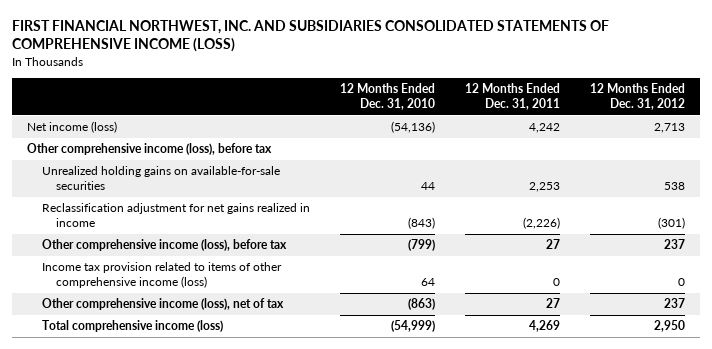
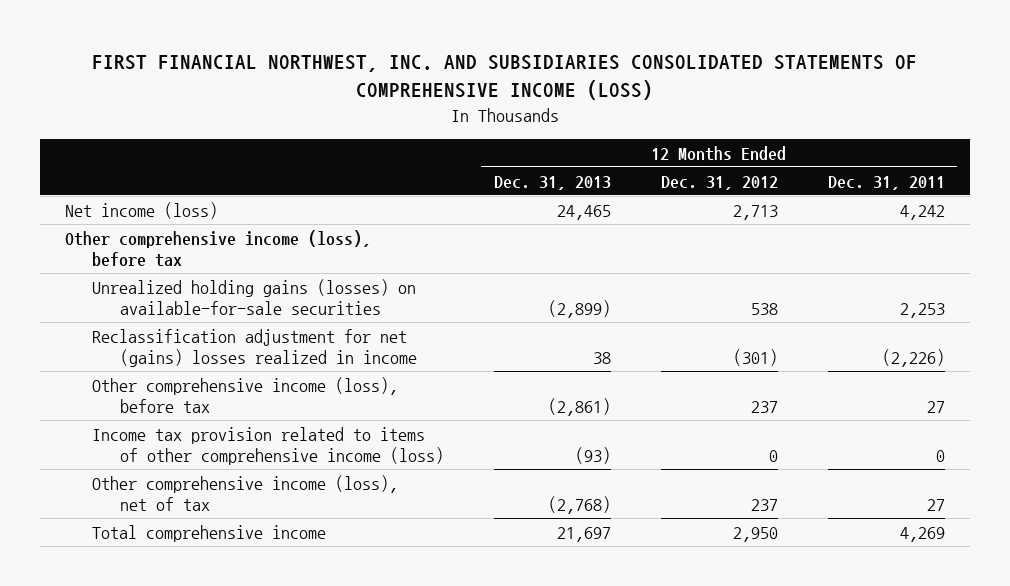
[339,82,435,110] 12 Months Ended Dec. 31, 2010 -> none
none -> [493,175,611,190] Dec. 31, 2013
[41,166,280,191] Unrealized holding gains on available-for-sale securities -> [92,278,417,315] Unrealized holding gains (losses) on available-for-sale securities
[41,203,310,228] Reclassification adjustment for net gains realized in income -> [92,328,417,367] Reclassification adjustment for net (gains) losses realized in income
[41,320,223,333] Total comprehensive income (loss) -> [92,524,327,542] Total comprehensive income

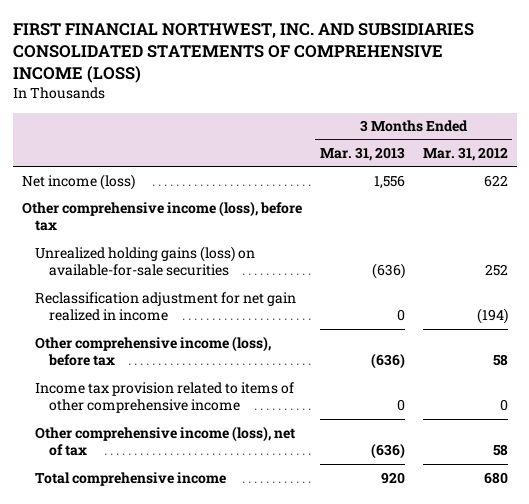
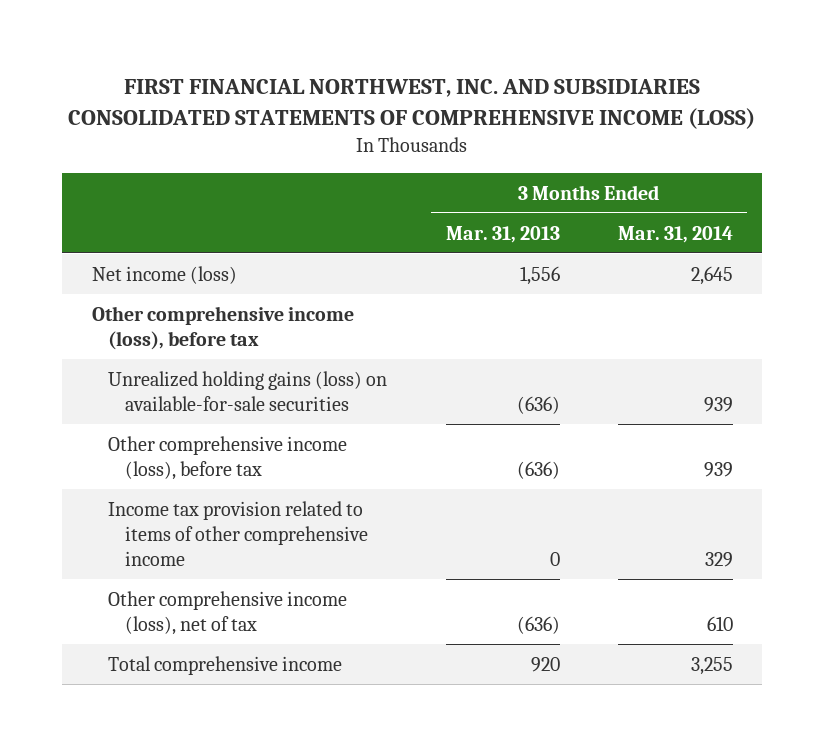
[422,147,508,162] Mar. 31, 2012 -> none
none -> [617,225,733,243] Mar. 31, 2014
[35,291,297,322] Reclassification adjustment for net gain realized in income -> none

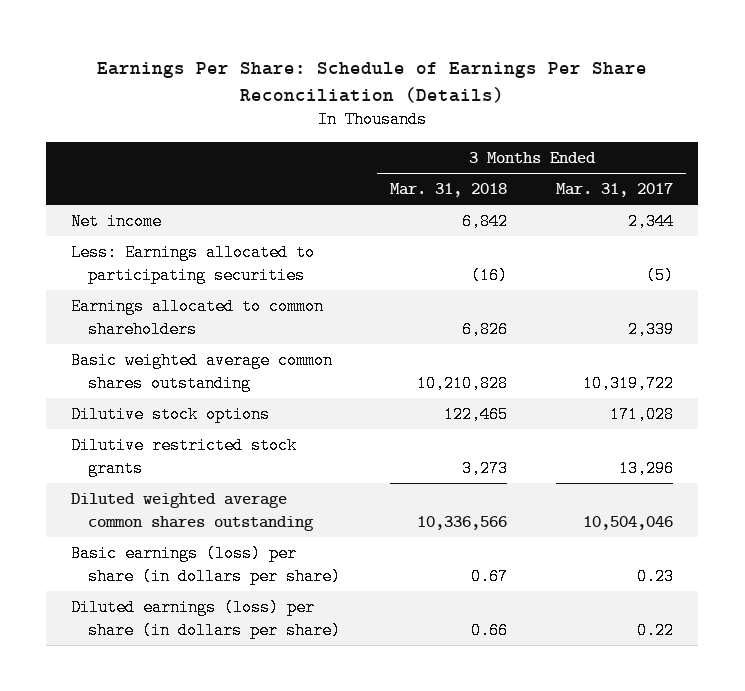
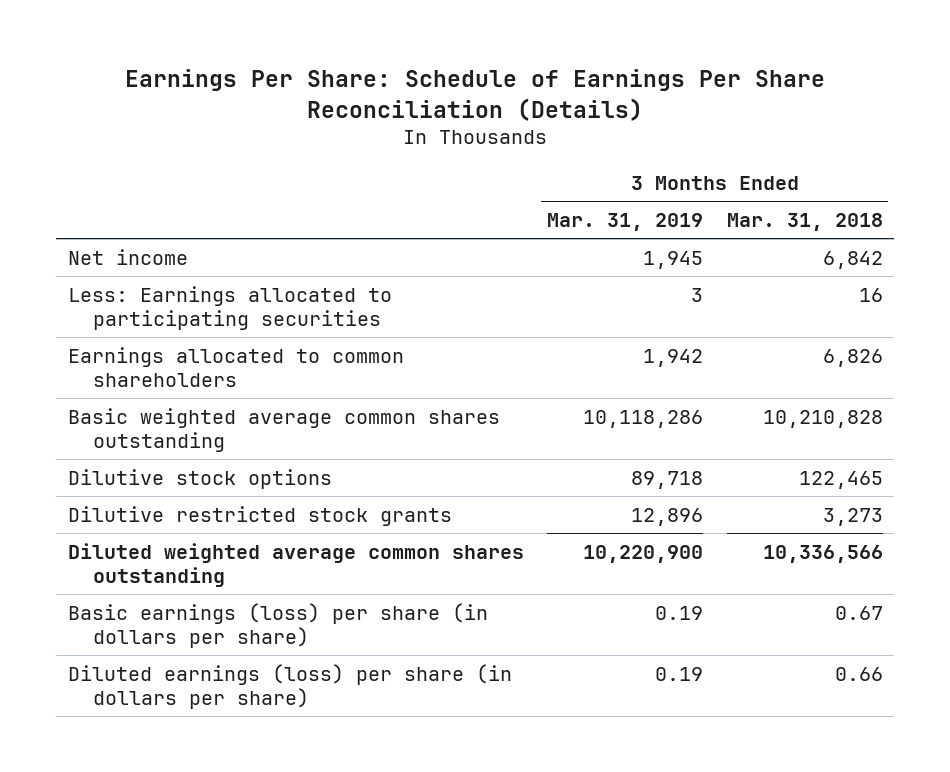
[556,182,674,197] Mar. 31, 2017 -> none
none -> [547,212,704,231] Mar. 31, 2019
[470,266,508,284] (16) -> [858,287,883,302] 16

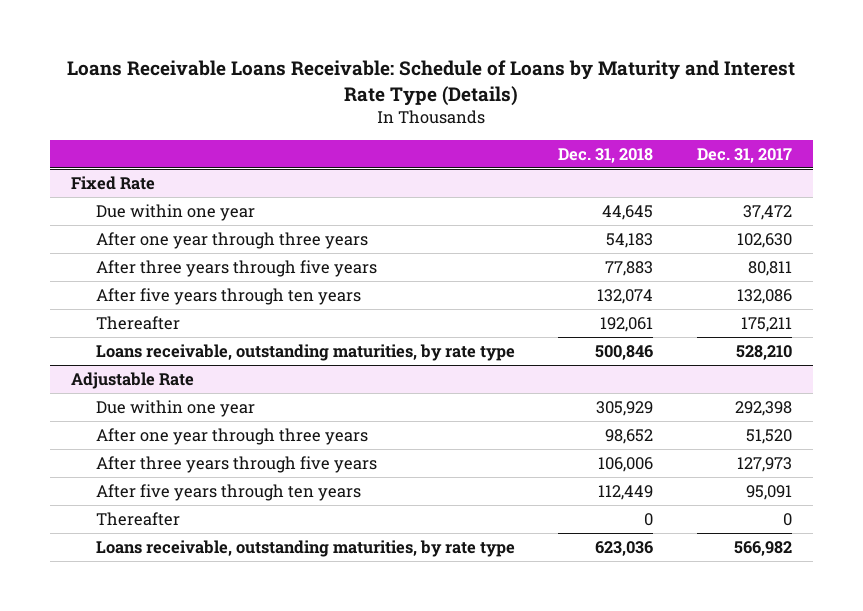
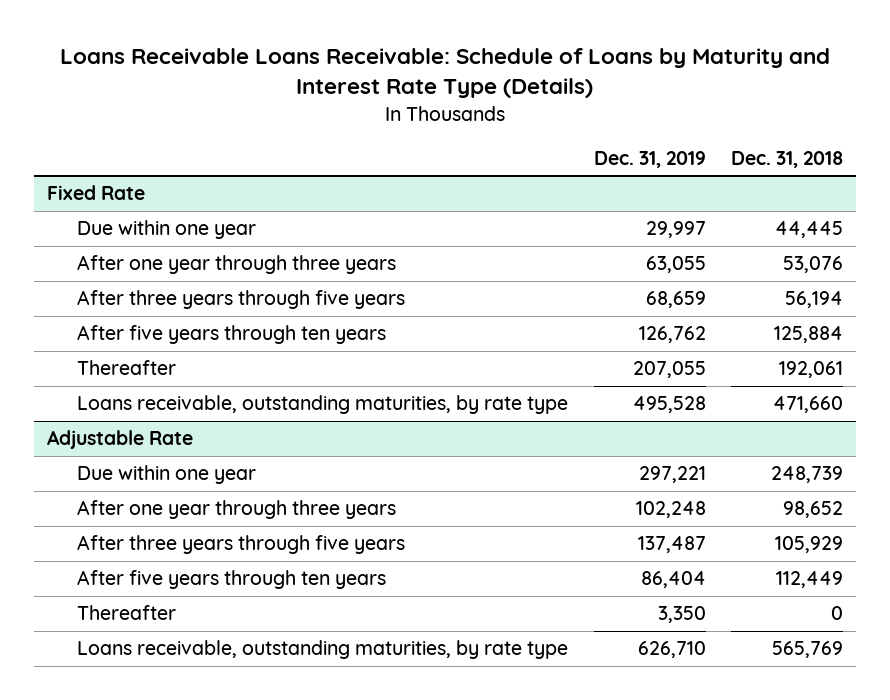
[696,147,792,163] Dec. 31, 2017 -> none
none -> [593,150,706,168] Dec. 31, 2019
[602,204,654,220] 44,645 -> [775,221,844,239] 44,445
[606,232,654,248] 54,183 -> [783,256,844,274] 53,076
[605,260,654,276] 77,883 -> [785,291,844,309] 56,194
[597,288,654,304] 132,074 -> [774,326,844,344] 125,884
[595,344,654,360] 500,846 -> [773,396,844,414] 471,660
[596,400,654,416] 305,929 -> [771,466,844,484] 248,739
[598,456,654,472] 106,006 -> [775,536,844,554] 105,929
[595,540,654,556] 623,036 -> [772,641,844,659] 565,769

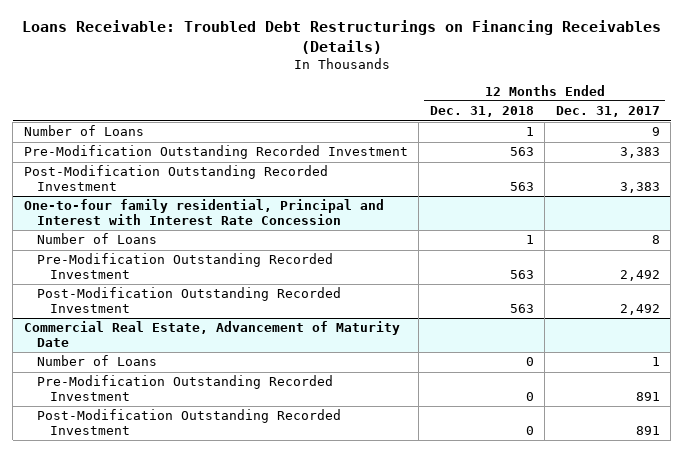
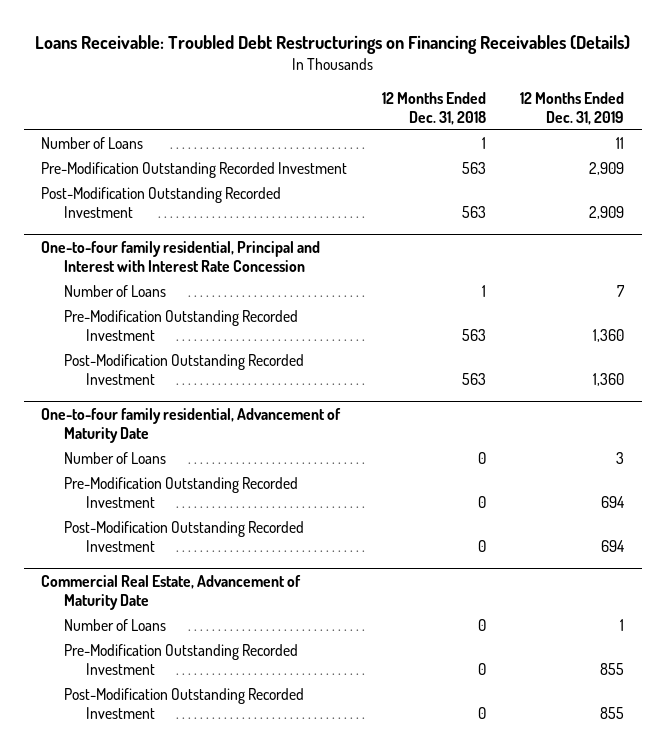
[555,106,660,118] Dec. 31, 2017 -> none
none -> [520,91,625,125] 12 Months Ended Dec. 31, 2019
none -> [41,407,342,443] One-to-four family residential, Advancement of Maturity Date
none -> [63,452,166,465] Number of Loans
none -> [63,477,298,509] Pre-Modification Outstanding Recorded Investment
none -> [63,521,304,553] Post-Modification Outstanding Recorded Investment

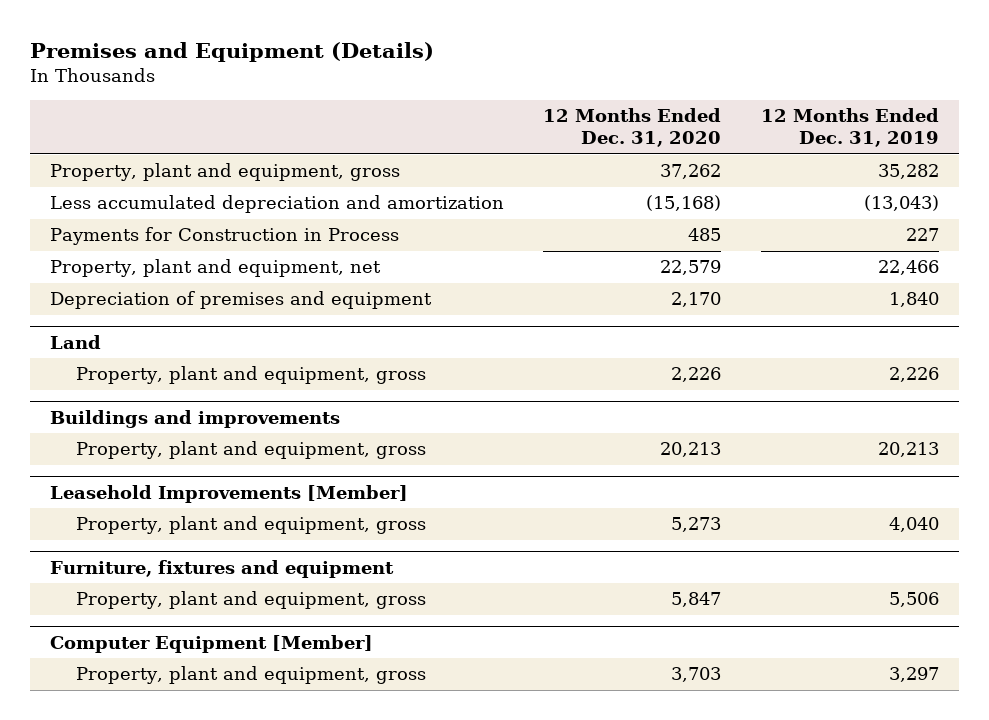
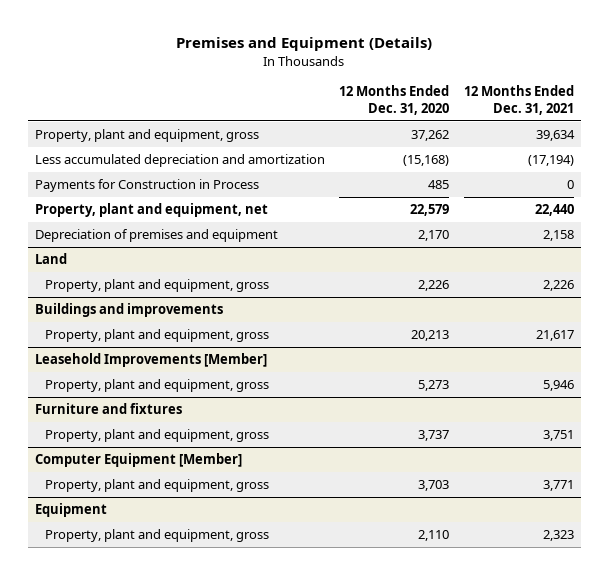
[760,108,939,148] 12 Months Ended Dec. 31, 2019 -> none
none -> [463,85,574,115] 12 Months Ended Dec. 31, 2021
[49,559,394,578] Furniture, fixtures and equipment -> [35,403,183,415] Furniture and fixtures
[671,592,722,608] 5,847 -> [418,430,450,442] 3,737
none -> [35,503,108,518] Equipment
none -> [45,529,270,543] Property, plant and equipment, gross

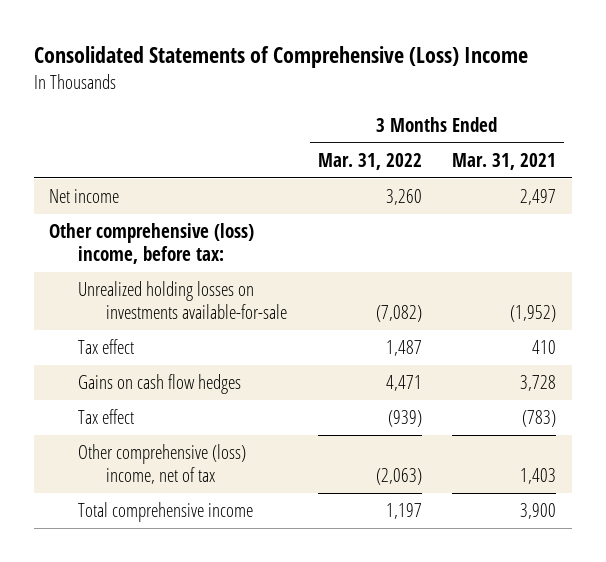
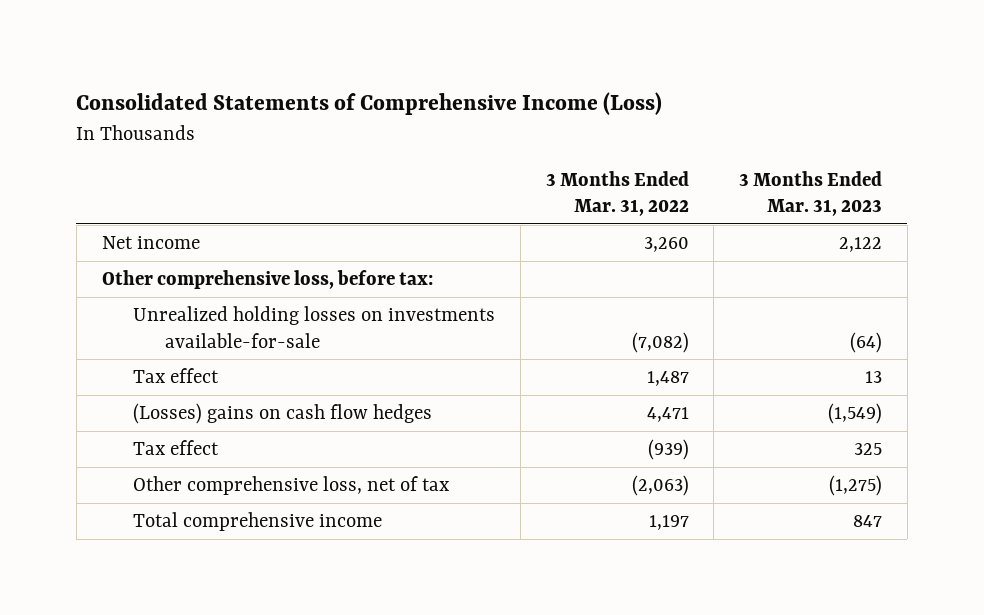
[33,46,528,69] Consolidated Statements of Comprehensive (Loss) Income -> [76,92,663,116] Consolidated Statements of Comprehensive Income (Loss)
[452,152,557,170] Mar. 31, 2021 -> none
none -> [738,170,882,217] 3 Months Ended Mar. 31, 2023
[49,223,255,265] Other comprehensive (loss) income, before tax: -> [101,270,433,290] Other comprehensive loss, before tax:
[77,374,241,395] Gains on cash flow hedges -> [133,403,433,425] (Losses) gains on cash flow hedges
[77,444,246,485] Other comprehensive (loss) income, net of tax -> [133,476,450,496] Other comprehensive loss, net of tax

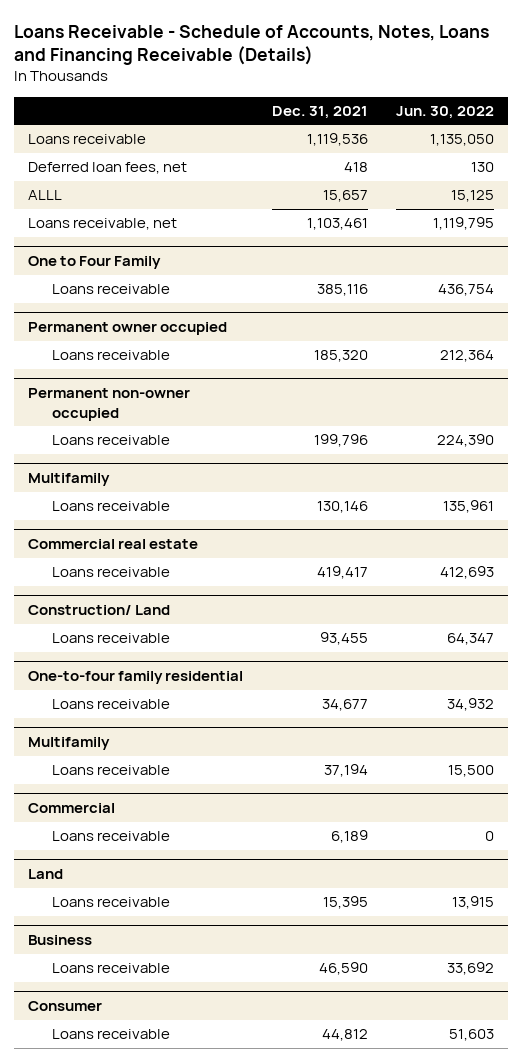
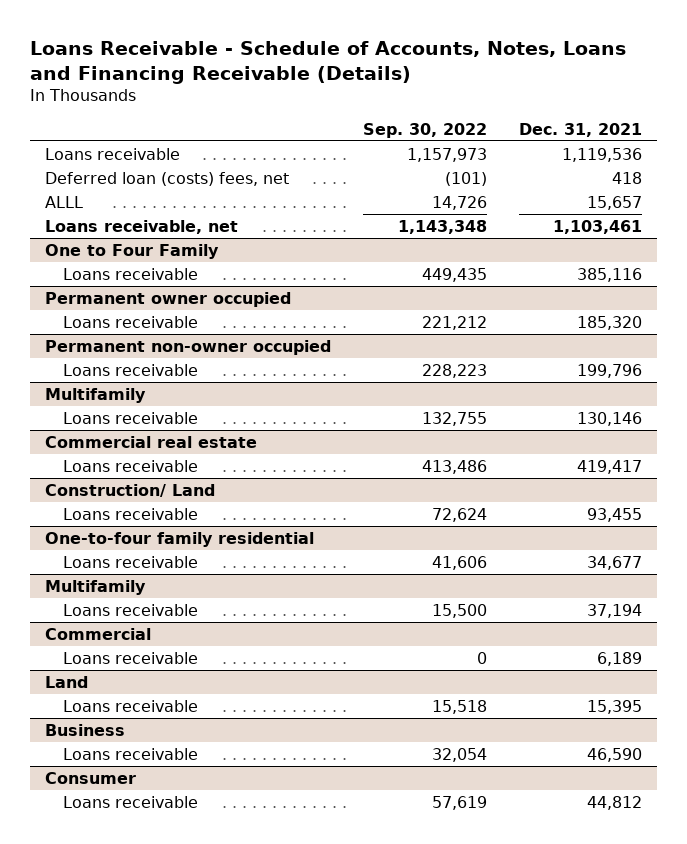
[396,105,495,119] Jun. 30, 2022 -> none
none -> [363,122,488,138] Sep. 30, 2022
[28,162,188,175] Deferred loan fees, net -> [45,171,290,186] Deferred loan (costs) fees, net

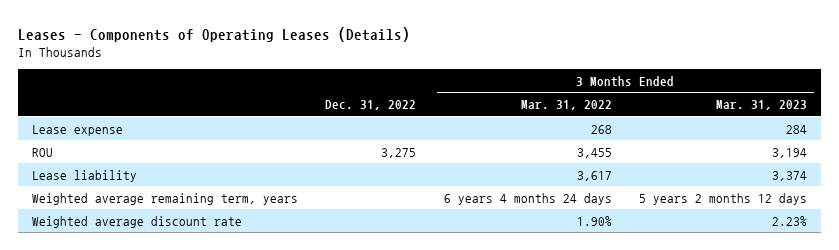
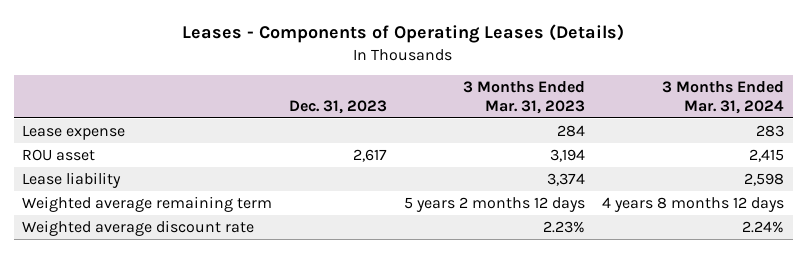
[325,100,417,111] Dec. 31, 2022 -> none
[520,100,612,111] Mar. 31, 2022 -> none
none -> [289,99,388,114] Dec. 31, 2023
none -> [662,81,785,114] 3 Months Ended Mar. 31, 2024
[31,147,53,157] ROU -> [22,149,96,162] ROU asset
[31,192,298,205] Weighted average remaining term, years -> [22,196,273,213] Weighted average remaining term

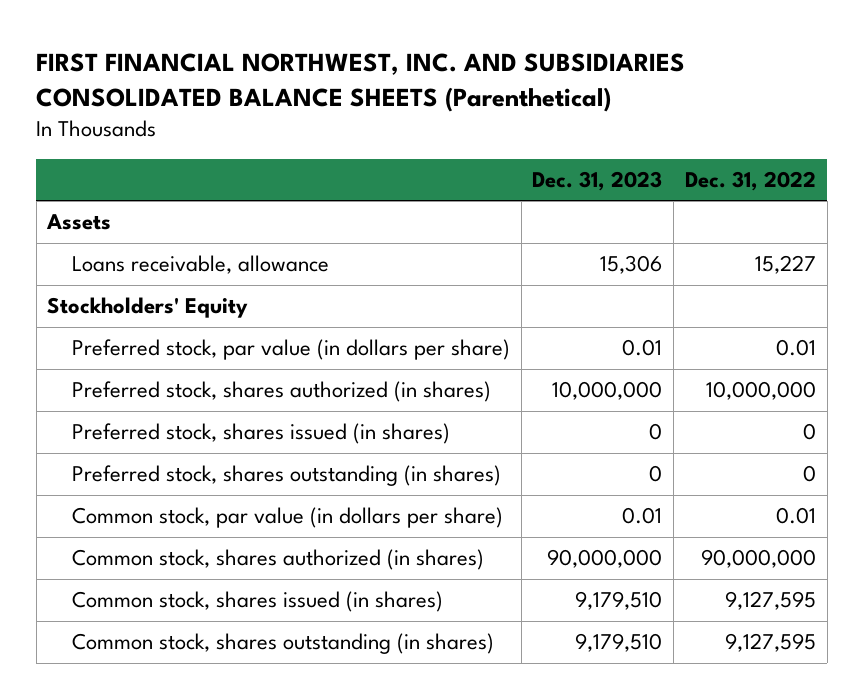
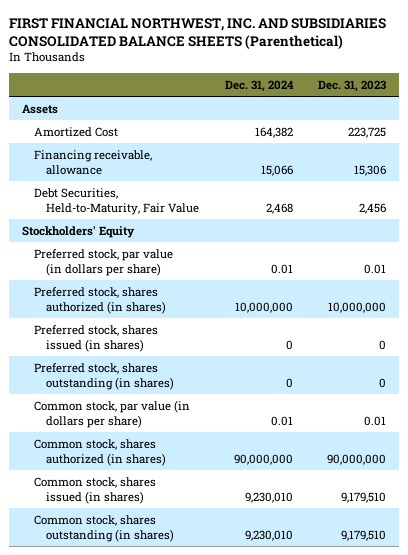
[684,171,816,192] Dec. 31, 2022 -> none
none -> [224,79,294,92] Dec. 31, 2024
none -> [34,126,119,137] Amortized Cost
[71,255,329,275] Loans receivable, allowance -> [34,149,153,175] Financing receivable, allowance
none -> [34,187,200,215] Debt Securities, Held-to-Maturity, Fair Value

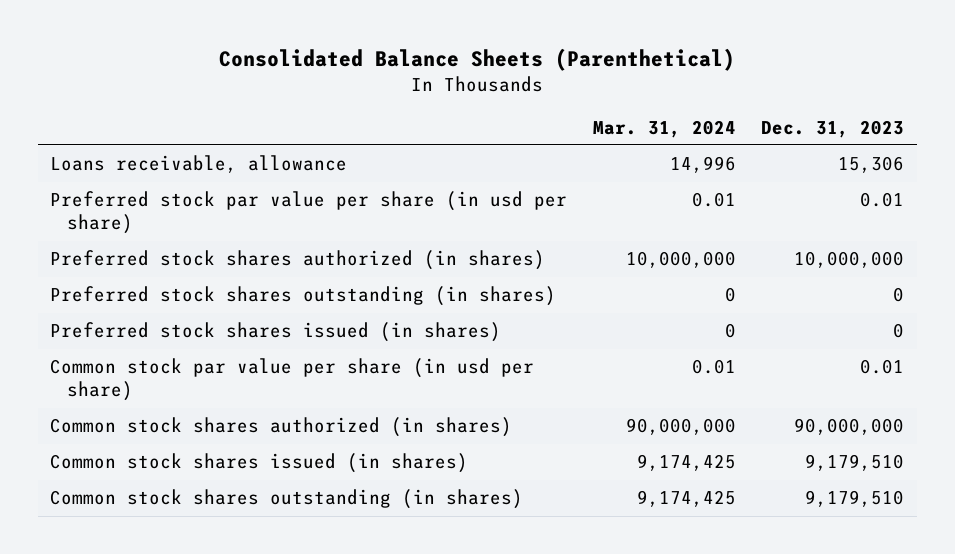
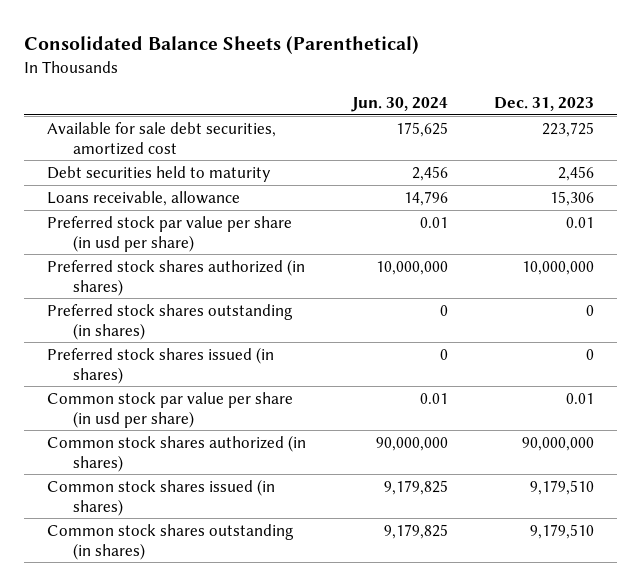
[592,119,736,138] Mar. 31, 2024 -> none
none -> [350,96,448,112] Jun. 30, 2024
none -> [46,121,276,155] Available for sale debt securities, amortized cost
none -> [46,165,271,182] Debt securities held to maturity

